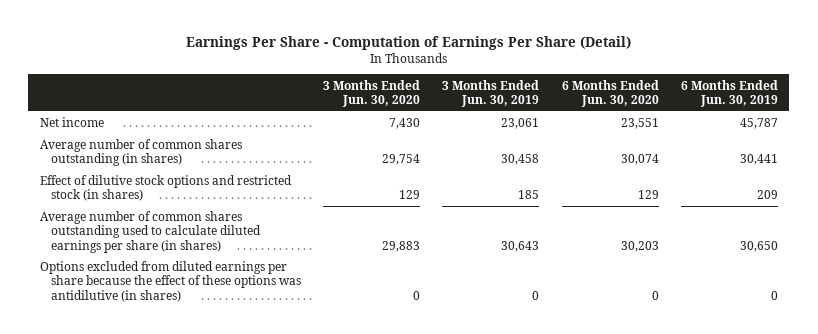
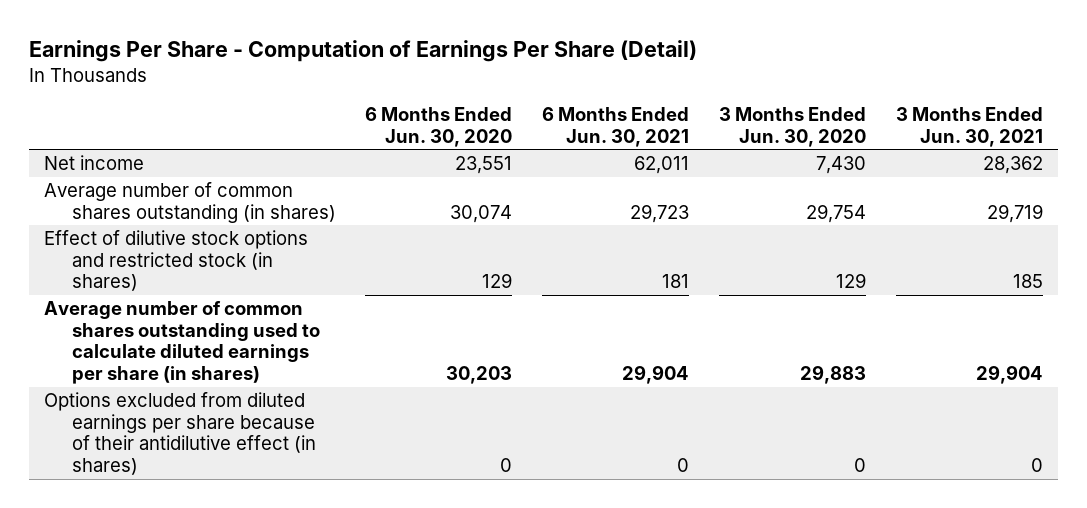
[442,79,540,107] 3 Months Ended Jun. 30, 2019 -> none
[681,79,779,107] 6 Months Ended Jun. 30, 2019 -> none
none -> [542,107,690,147] 6 Months Ended Jun. 30, 2021
none -> [896,107,1044,147] 3 Months Ended Jun. 30, 2021
[39,261,301,302] Options excluded from diluted earnings per share because the effect of these options was antidilutive (in shares) -> [43,392,316,475] Options excluded from diluted earnings per share because of their antidilutive effect (in shares)

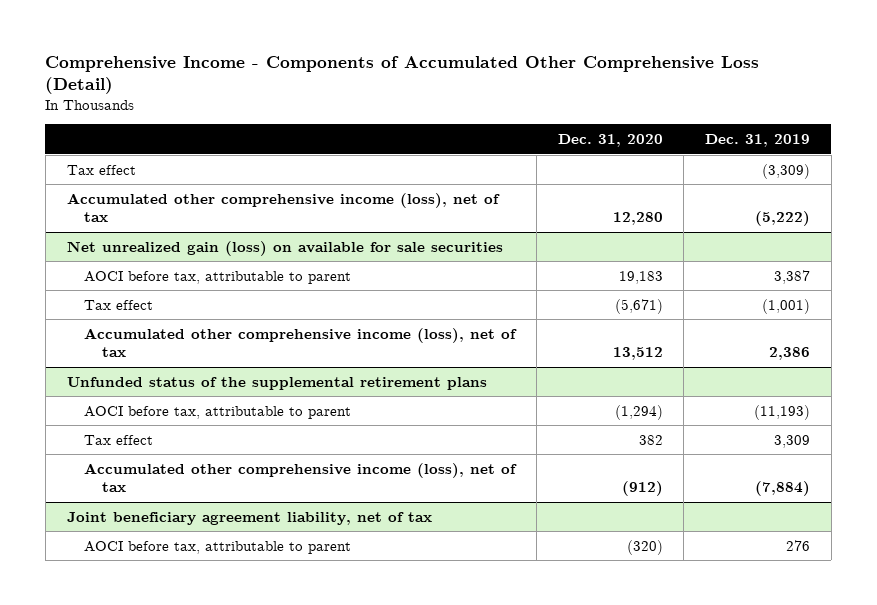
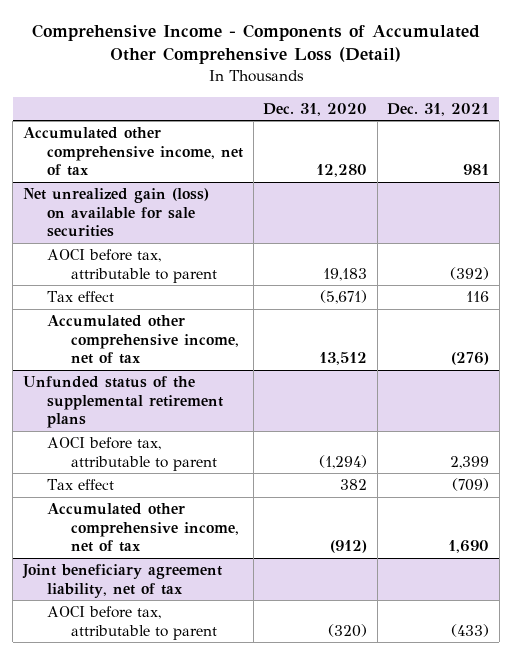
[705,133,811,147] Dec. 31, 2019 -> none
none -> [387,102,490,116] Dec. 31, 2021
[66,164,136,175] Tax effect -> none
[66,192,500,223] Accumulated other comprehensive income (loss), net of tax -> [22,127,244,177] Accumulated other comprehensive income, net of tax
[84,327,518,358] Accumulated other comprehensive income (loss), net of tax -> [47,315,240,365] Accumulated other comprehensive income, net of tax
[84,462,518,493] Accumulated other comprehensive income (loss), net of tax -> [47,503,240,553] Accumulated other comprehensive income, net of tax

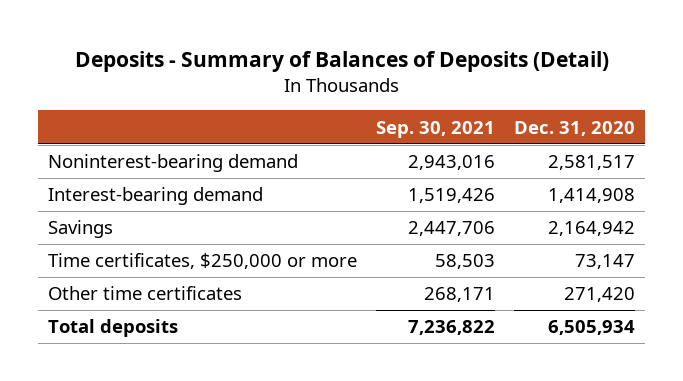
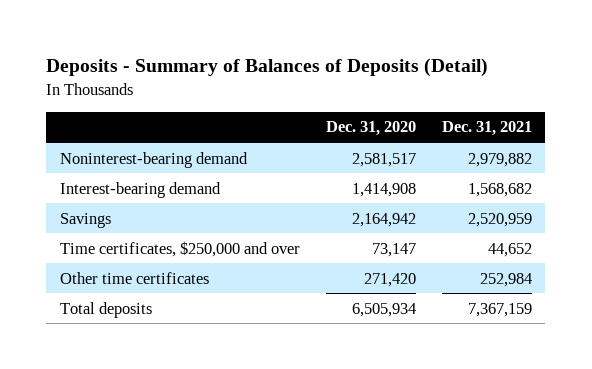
[376,120,496,138] Sep. 30, 2021 -> none
none -> [442,121,533,137] Dec. 31, 2021
[47,253,357,270] Time certificates, $250,000 or more -> [59,240,300,257] Time certificates, $250,000 and over

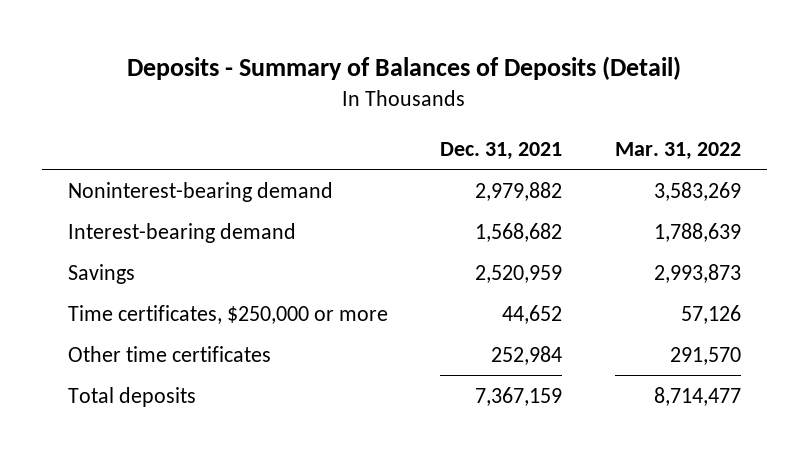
[325,121,416,137] Dec. 31, 2020 -> none
none -> [614,141,741,160] Mar. 31, 2022
[59,240,300,257] Time certificates, $250,000 and over -> [67,304,388,324] Time certificates, $250,000 or more

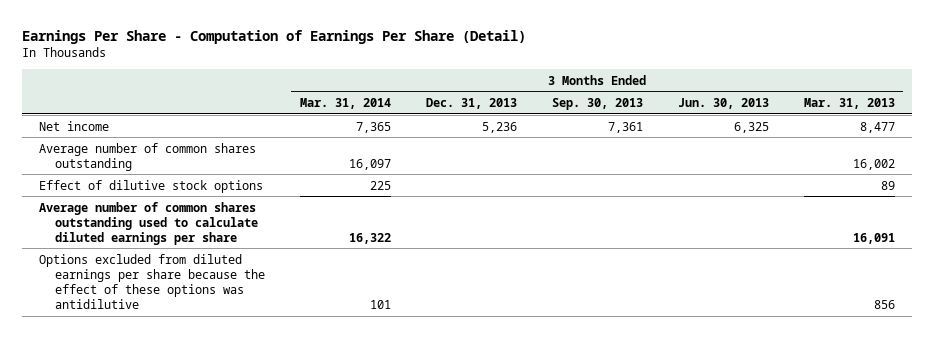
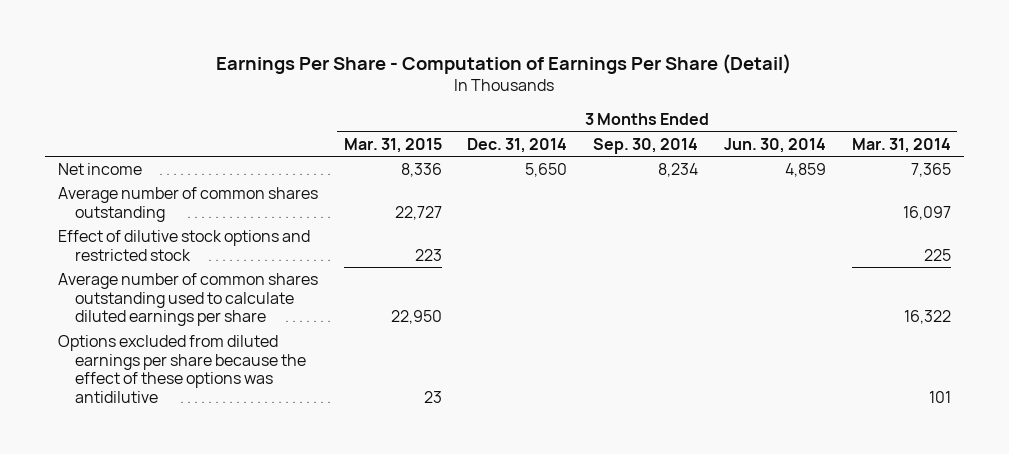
[425,98,517,110] Dec. 31, 2013 -> none
[551,98,643,111] Sep. 30, 2013 -> none
[677,98,769,110] Jun. 30, 2013 -> none
[803,98,895,110] Mar. 31, 2013 -> none
none -> [343,137,442,153] Mar. 31, 2015
none -> [467,137,568,153] Dec. 31, 2014
none -> [593,137,699,154] Sep. 30, 2014
none -> [723,137,826,153] Jun. 30, 2014
[39,179,264,193] Effect of dilutive stock options -> [57,230,310,261] Effect of dilutive stock options and restricted stock

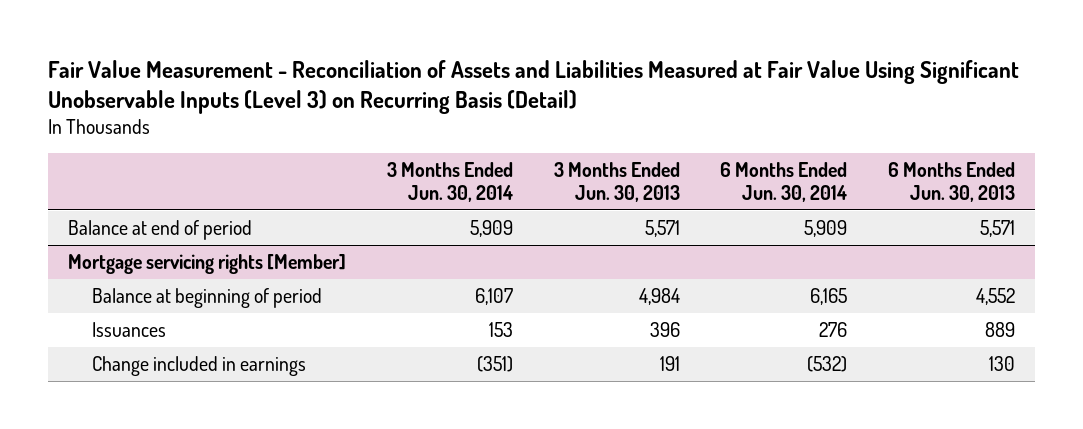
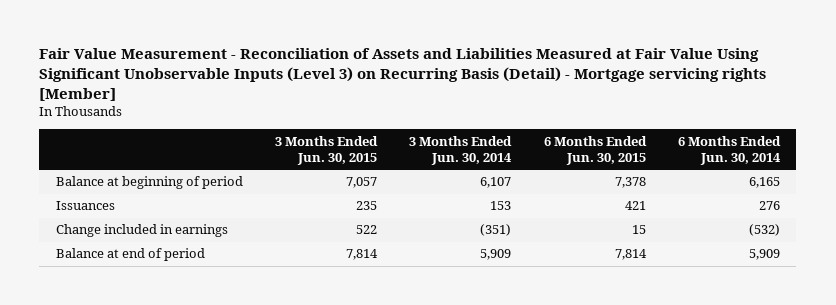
[47,59,1019,114] Fair Value Measurement - Reconciliation of Assets and Liabilities Measured at Fair Value Using Significant Unobservable Inputs (Level 3) on Recurring Basis (Detail) -> [39,48,767,102] Fair Value Measurement - Reconciliation of Assets and Liabilities Measured at Fair Value Using Significant Unobservable Inputs (Level 3) on Recurring Basis (Detail) - Mortgage servicing rights [Member]
[553,162,680,203] 3 Months Ended Jun. 30, 2013 -> none
[888,162,1016,203] 6 Months Ended Jun. 30, 2013 -> none
none -> [274,135,378,166] 3 Months Ended Jun. 30, 2015
none -> [543,135,647,166] 6 Months Ended Jun. 30, 2015
[68,253,347,274] Mortgage servicing rights [Member] -> none
[68,219,253,240] Balance at end of period -> [55,248,205,262] Balance at end of period

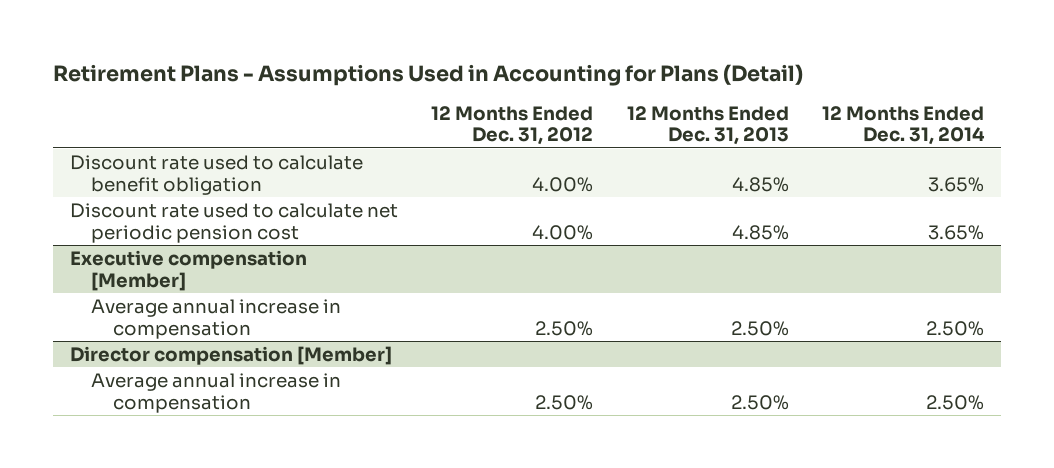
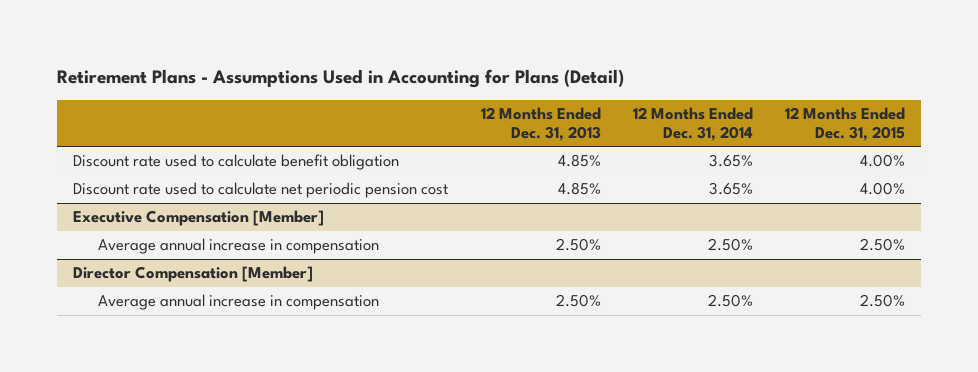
[431,105,594,146] 12 Months Ended Dec. 31, 2012 -> none
none -> [784,106,905,142] 12 Months Ended Dec. 31, 2015
[69,249,307,291] Executive compensation [Member] -> [73,210,325,227] Executive Compensation [Member]
[69,345,392,365] Director compensation [Member] -> [73,266,314,283] Director Compensation [Member]

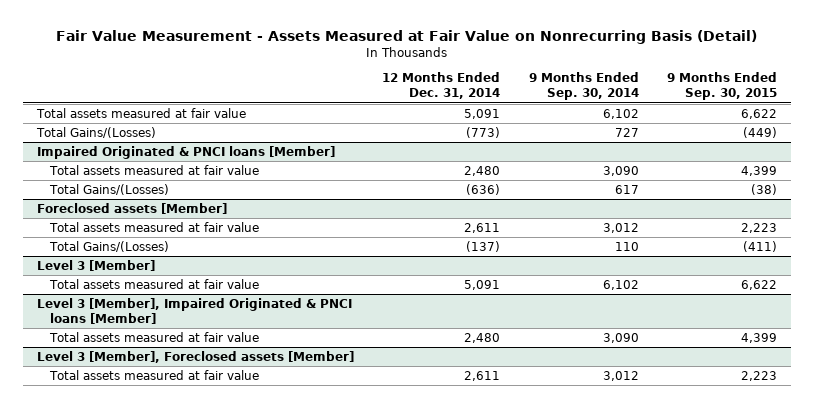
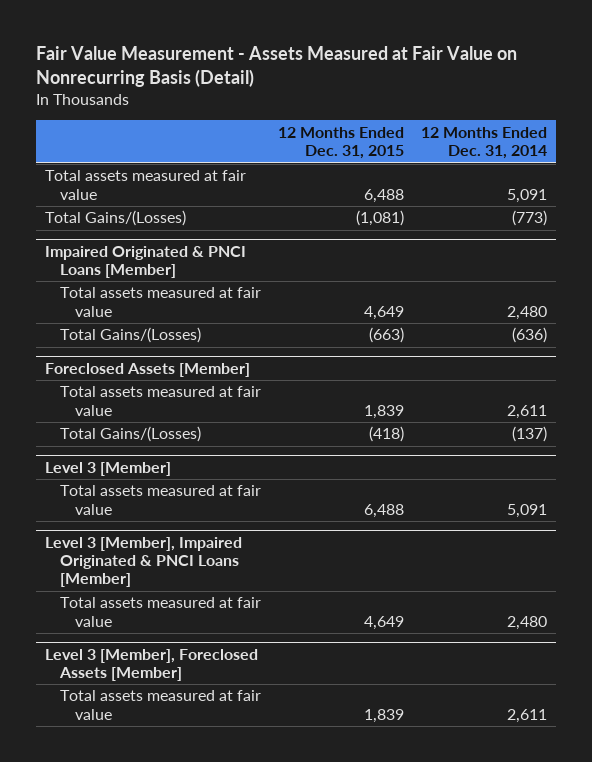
[528,72,639,101] 9 Months Ended Sep. 30, 2014 -> none
[666,72,777,101] 9 Months Ended Sep. 30, 2015 -> none
none -> [277,126,404,160] 12 Months Ended Dec. 31, 2015
[36,145,335,159] Impaired Originated & PNCI loans [Member] -> [44,245,246,278] Impaired Originated & PNCI Loans [Member]
[36,202,227,214] Foreclosed assets [Member] -> [44,362,250,377] Foreclosed Assets [Member]
[36,297,352,324] Level 3 [Member], Impaired Originated & PNCI loans [Member] -> [44,536,242,588] Level 3 [Member], Impaired Originated & PNCI Loans [Member]
[36,350,354,363] Level 3 [Member], Foreclosed assets [Member] -> [44,648,258,681] Level 3 [Member], Foreclosed Assets [Member]

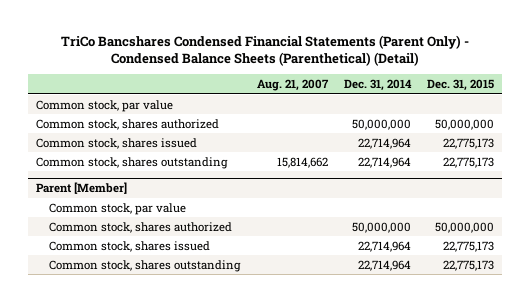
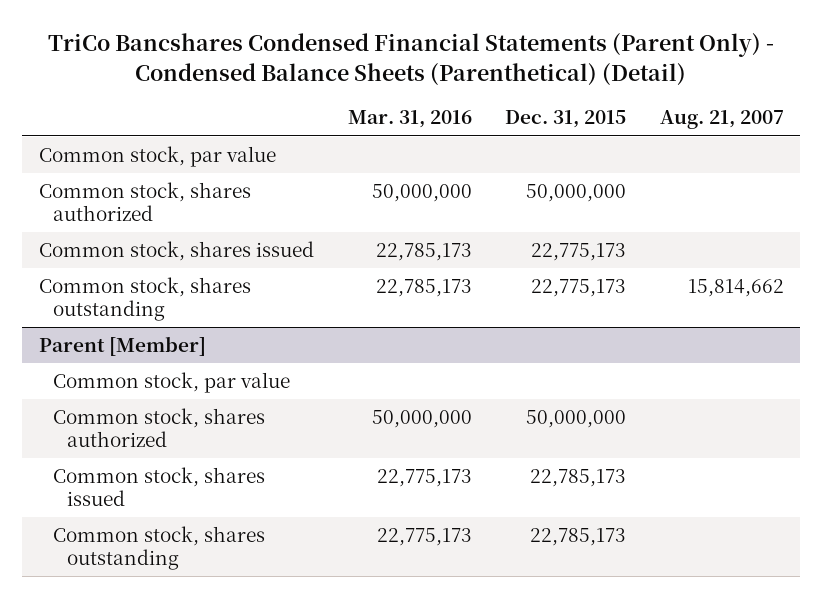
[343,79,412,92] Dec. 31, 2014 -> none
none -> [347,110,472,129] Mar. 31, 2016
[442,240,494,252] 22,775,173 -> [530,469,627,488] 22,785,173
[442,259,494,271] 22,775,173 -> [530,528,627,547] 22,785,173

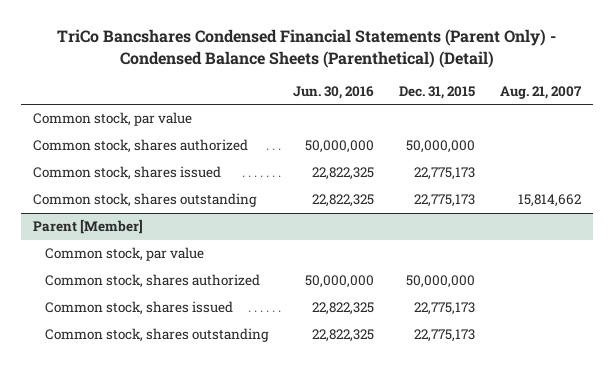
[347,110,472,129] Mar. 31, 2016 -> none
none -> [293,85,375,99] Jun. 30, 2016
[530,469,627,488] 22,785,173 -> [414,302,476,316] 22,775,173
[530,528,627,547] 22,785,173 -> [414,329,476,343] 22,775,173

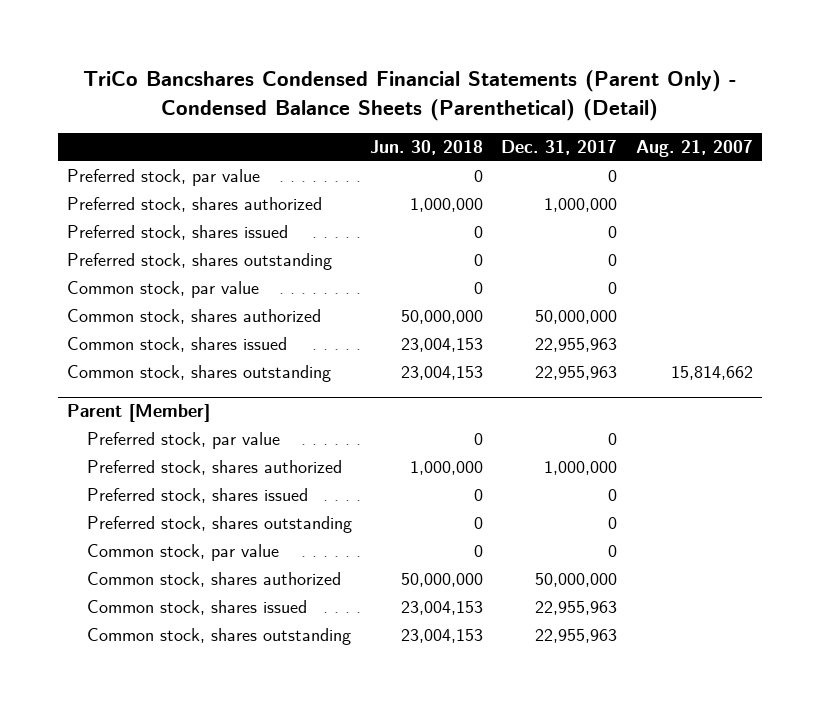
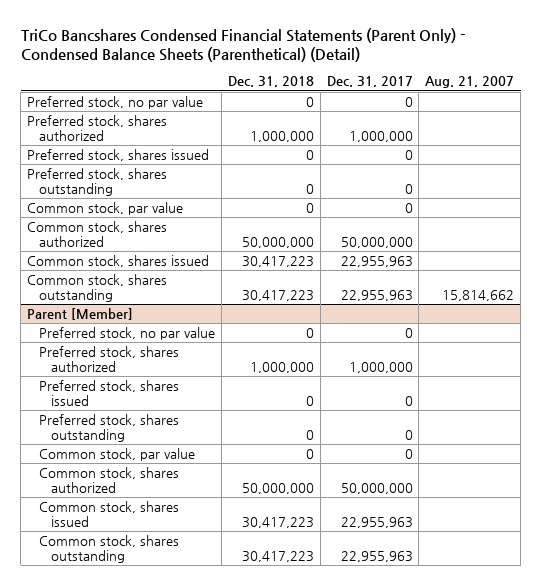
[370,140,484,156] Jun. 30, 2018 -> none
none -> [227,76,314,88] Dec. 31, 2018
[67,169,261,187] Preferred stock, par value -> [27,95,204,109] Preferred stock, no par value
[87,432,281,450] Preferred stock, par value -> [39,326,216,340] Preferred stock, no par value

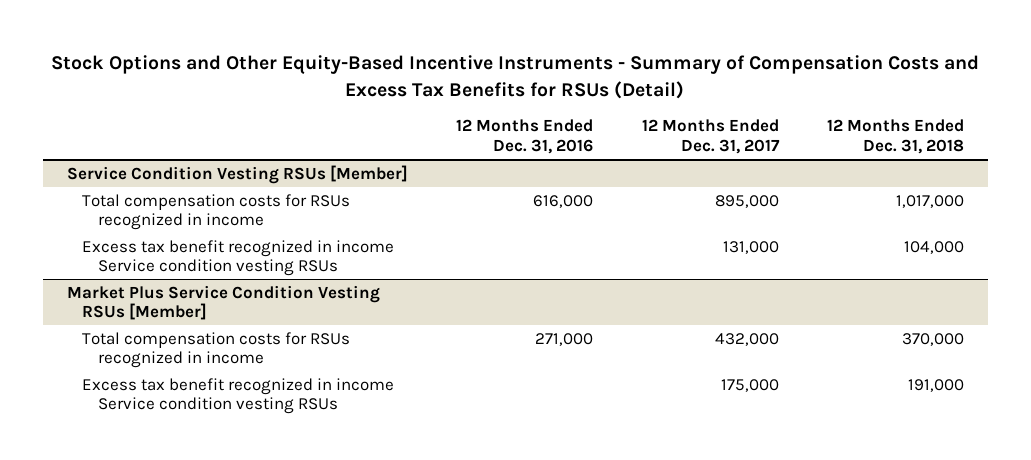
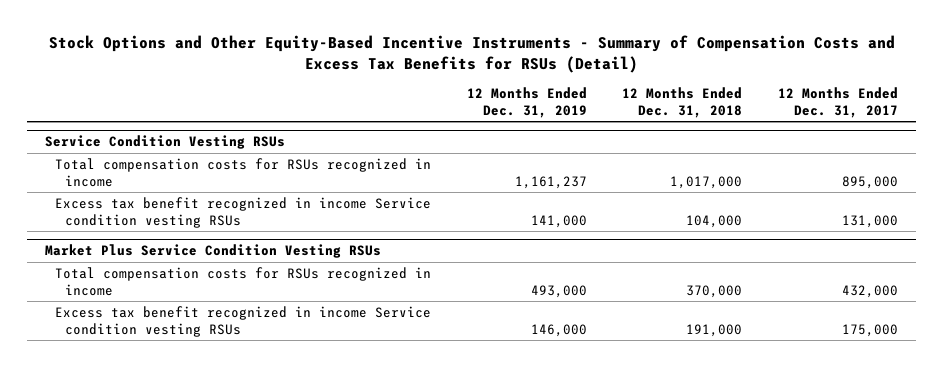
[456,119,594,155] 12 Months Ended Dec. 31, 2016 -> none
none -> [466,87,587,118] 12 Months Ended Dec. 31, 2019
[66,164,408,184] Service Condition Vesting RSUs [Member] -> [45,135,286,150] Service Condition Vesting RSUs
[66,284,380,321] Market Plus Service Condition Vesting RSUs [Member] -> [45,244,382,259] Market Plus Service Condition Vesting RSUs

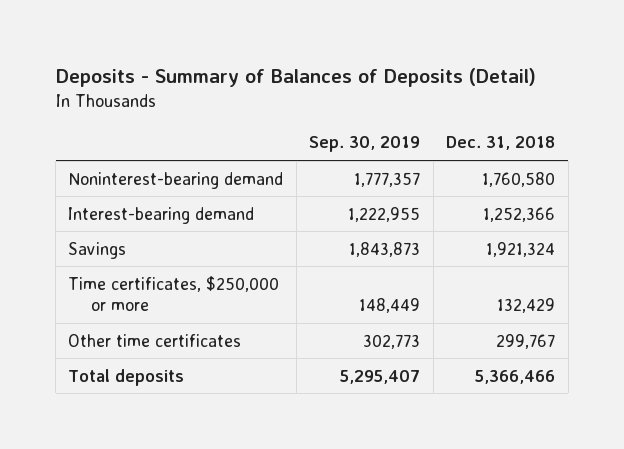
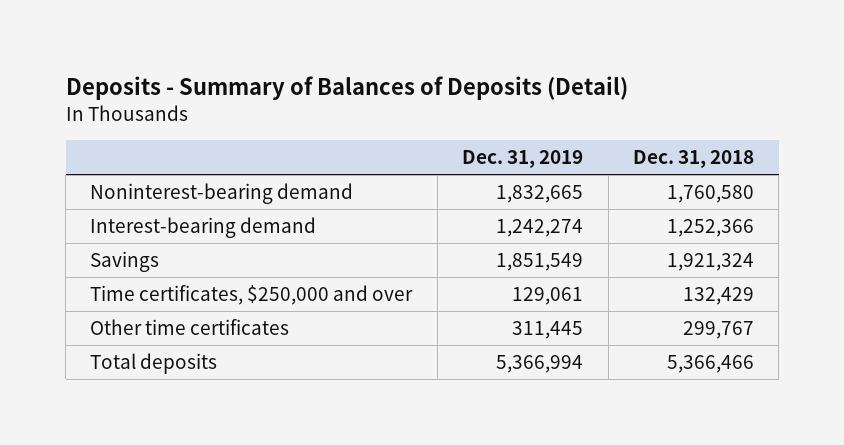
[309,136,421,153] Sep. 30, 2019 -> none
none -> [462,150,584,169] Dec. 31, 2019
[68,275,280,312] Time certificates, $250,000 or more -> [90,284,414,305] Time certificates, $250,000 and over

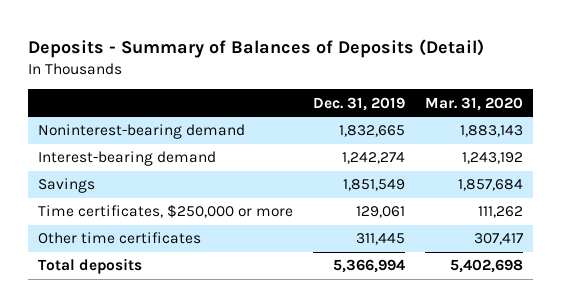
[633,150,755,169] Dec. 31, 2018 -> none
none -> [424,96,523,111] Mar. 31, 2020
[90,284,414,305] Time certificates, $250,000 and over -> [38,204,294,219] Time certificates, $250,000 or more

